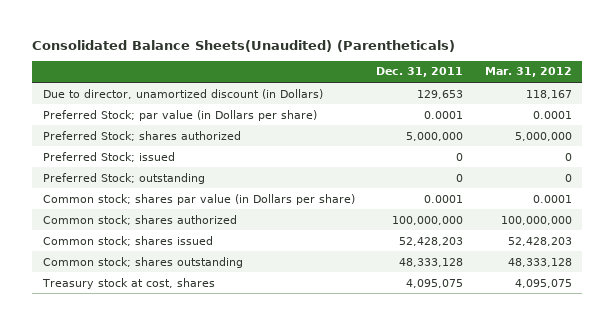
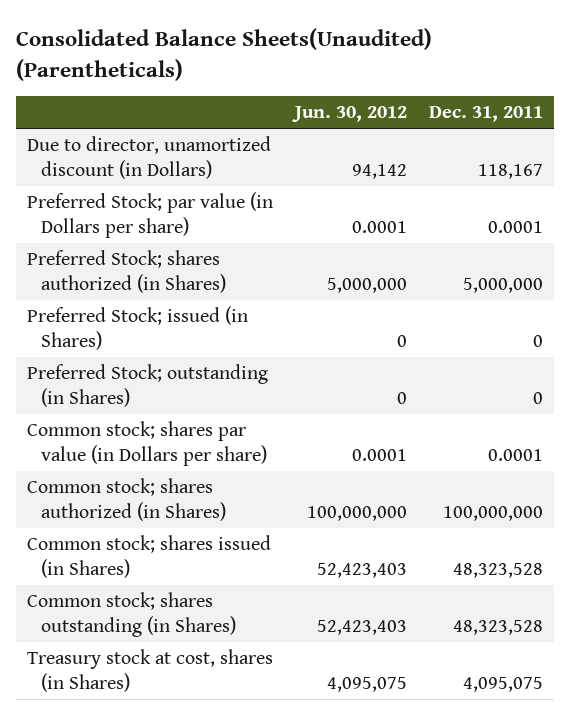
[484,67,572,78] Mar. 31, 2012 -> none
none -> [292,106,408,123] Jun. 30, 2012
[417,89,464,99] 129,653 -> [478,164,544,180] 118,167
[43,130,242,141] Preferred Stock; shares authorized -> [27,250,227,294] Preferred Stock; shares authorized (in Shares)
[43,151,176,162] Preferred Stock; issued -> [27,306,249,351] Preferred Stock; issued (in Shares)
[43,172,206,184] Preferred Stock; outstanding -> [27,364,269,408] Preferred Stock; outstanding (in Shares)
[43,214,238,225] Common stock; shares authorized -> [27,478,227,522] Common stock; shares authorized (in Shares)
[43,235,214,246] Common stock; shares issued -> [27,535,272,579] Common stock; shares issued (in Shares)
[399,236,464,246] 52,428,203 -> [453,563,544,579] 48,323,528
[43,256,244,268] Common stock; shares outstanding -> [27,592,237,638] Common stock; shares outstanding (in Shares)
[399,257,464,267] 48,333,128 -> [453,620,544,636] 48,323,528
[42,277,216,289] Treasury stock at cost, shares -> [27,649,274,693] Treasury stock at cost, shares (in Shares)

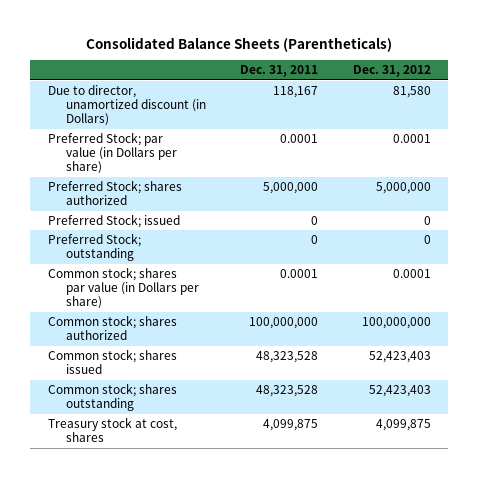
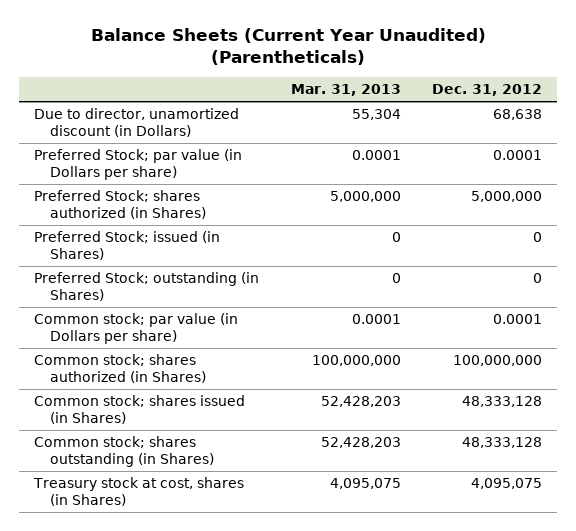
[86,36,393,52] Consolidated Balance Sheets (Parentheticals) -> [91,27,487,65] Balance Sheets (Current Year Unaudited) (Parentheticals)
[240,65,319,78] Dec. 31, 2011 -> none
none -> [290,84,401,97] Mar. 31, 2013
[392,86,431,99] 81,580 -> [492,109,542,121] 68,638
[47,180,182,206] Preferred Stock; shares authorized -> [34,190,207,219] Preferred Stock; shares authorized (in Shares)
[47,214,180,229] Preferred Stock; issued -> [34,231,221,260] Preferred Stock; issued (in Shares)
[47,233,141,262] Preferred Stock; outstanding -> [34,272,260,301] Preferred Stock; outstanding (in Shares)
[47,267,199,310] Common stock; shares par value (in Dollars per share) -> [34,313,239,344] Common stock; par value (in Dollars per share)
[47,315,177,341] Common stock; shares authorized -> [34,354,207,383] Common stock; shares authorized (in Shares)
[47,349,177,375] Common stock; shares issued -> [34,395,246,424] Common stock; shares issued (in Shares)
[368,351,431,364] 52,423,403 -> [461,396,542,408] 48,333,128
[47,383,177,412] Common stock; shares outstanding -> [34,436,215,467] Common stock; shares outstanding (in Shares)
[368,385,431,398] 52,423,403 -> [461,437,542,449] 48,333,128
[47,417,177,443] Treasury stock at cost, shares -> [33,477,245,506] Treasury stock at cost, shares (in Shares)
[375,419,431,432] 4,099,875 -> [470,478,542,490] 4,095,075

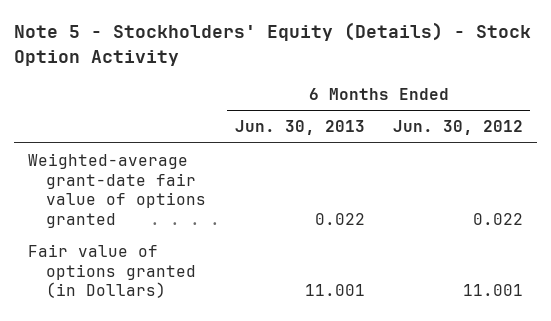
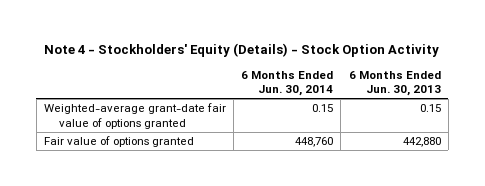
[13,22,531,66] Note 5 - Stockholders' Equity (Details) - Stock Option Activity -> [44,43,440,58] Note 4 - Stockholders' Equity (Details) - Stock Option Activity
[393,120,524,136] Jun. 30, 2012 -> none
none -> [241,70,334,97] 6 Months Ended Jun. 30, 2014
[314,212,365,225] 0.022 -> [419,104,441,113] 0.15
[27,243,196,299] Fair value of options granted (in Dollars) -> [44,136,195,148] Fair value of options granted
[304,284,365,297] 11.001 -> [402,137,441,148] 442,880

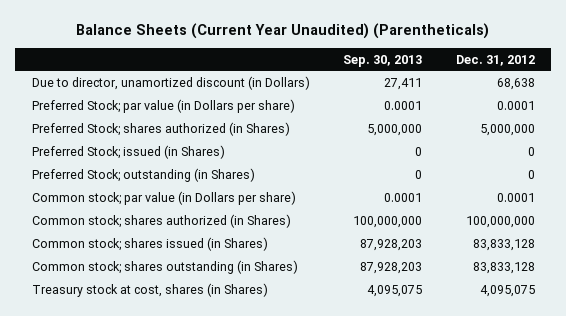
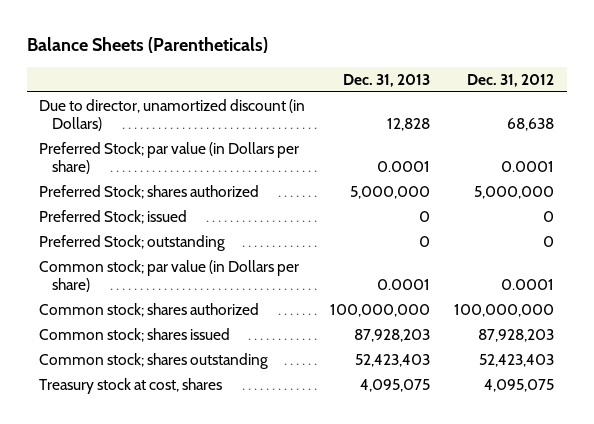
[76,22,490,39] Balance Sheets (Current Year Unaudited) (Parentheticals) -> [26,37,268,54] Balance Sheets (Parentheticals)
[343,54,423,67] Sep. 30, 2013 -> none
none -> [342,73,430,87] Dec. 31, 2013
[31,121,290,136] Preferred Stock; shares authorized (in Shares) -> [39,184,260,199] Preferred Stock; shares authorized
[31,144,225,159] Preferred Stock; issued (in Shares) -> [39,209,188,224] Preferred Stock; issued
[31,167,255,182] Preferred Stock; outstanding (in Shares) -> [39,234,226,251] Preferred Stock; outstanding
[31,213,291,228] Common stock; shares authorized (in Shares) -> [39,302,260,317] Common stock; shares authorized
[31,236,268,251] Common stock; shares issued (in Shares) -> [39,327,231,342] Common stock; shares issued
[472,238,535,251] 83,833,128 -> [478,328,555,342] 87,928,203
[31,259,298,274] Common stock; shares outstanding (in Shares) -> [39,352,269,369] Common stock; shares outstanding
[472,261,535,274] 83,833,128 -> [479,353,555,367] 52,423,403
[31,282,268,297] Treasury stock at cost, shares (in Shares) -> [39,377,223,394] Treasury stock at cost, shares

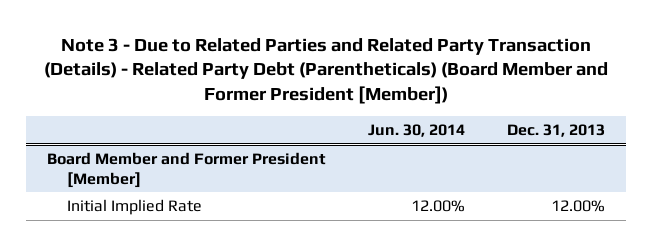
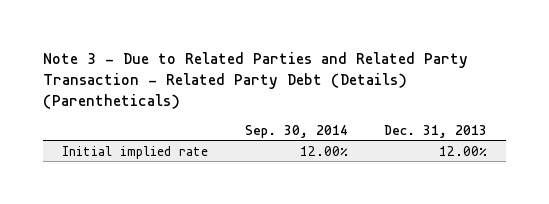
[43,37,608,105] Note 3 - Due to Related Parties and Related Party Transaction (Details) - Related Party Debt (Parentheticals) (Board Member and Former President [Member]) -> [43,52,469,110] Note 3 - Due to Related Parties and Related Party Transaction - Related Party Debt (Details) (Parentheticals)
[367,124,465,138] Jun. 30, 2014 -> none
none -> [244,124,348,138] Sep. 30, 2014
[46,151,326,188] Board Member and Former President [Member] -> none
[66,198,202,215] Initial Implied Rate -> [61,145,208,159] Initial implied rate

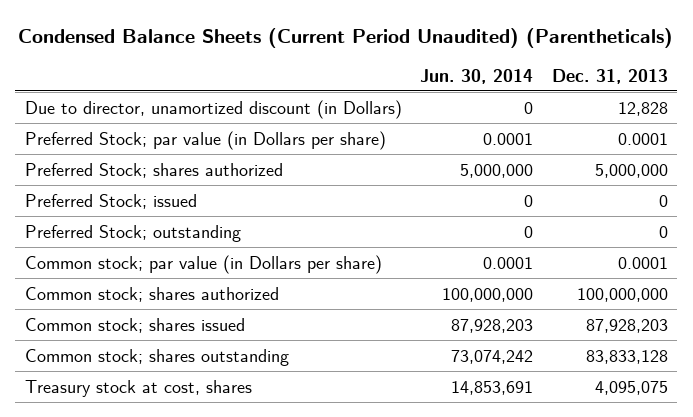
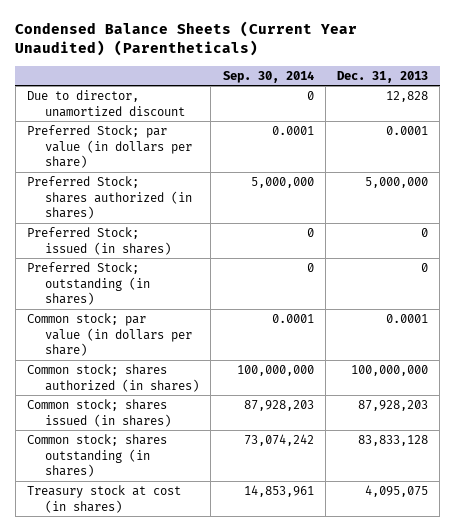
[18,27,674,48] Condensed Balance Sheets (Current Period Unaudited) (Parentheticals) -> [15,21,358,57] Condensed Balance Sheets (Current Year Unaudited) (Parentheticals)
[420,68,534,84] Jun. 30, 2014 -> none
none -> [222,70,314,83] Sep. 30, 2014
[24,99,402,119] Due to director, unamortized discount (in Dollars) -> [27,90,186,117] Due to director, unamortized discount
[24,130,386,150] Preferred Stock; par value (in Dollars per share) -> [27,125,193,168] Preferred Stock; par value (in dollars per share)
[24,162,283,178] Preferred Stock; shares authorized -> [27,176,193,219] Preferred Stock; shares authorized (in shares)
[24,193,197,209] Preferred Stock; issued -> [27,227,172,255] Preferred Stock; issued (in shares)
[24,224,241,242] Preferred Stock; outstanding -> [27,262,151,305] Preferred Stock; outstanding (in shares)
[24,254,382,274] Common stock; par value (in Dollars per share) -> [27,313,193,356] Common stock; par value (in dollars per share)
[24,286,279,302] Common stock; shares authorized -> [27,364,200,392] Common stock; shares authorized (in shares)
[24,317,245,333] Common stock; shares issued -> [27,399,172,427] Common stock; shares issued (in shares)
[24,348,289,366] Common stock; shares outstanding -> [27,434,168,477] Common stock; shares outstanding (in shares)
[24,379,252,397] Treasury stock at cost, shares -> [27,485,182,513] Treasury stock at cost (in shares)

